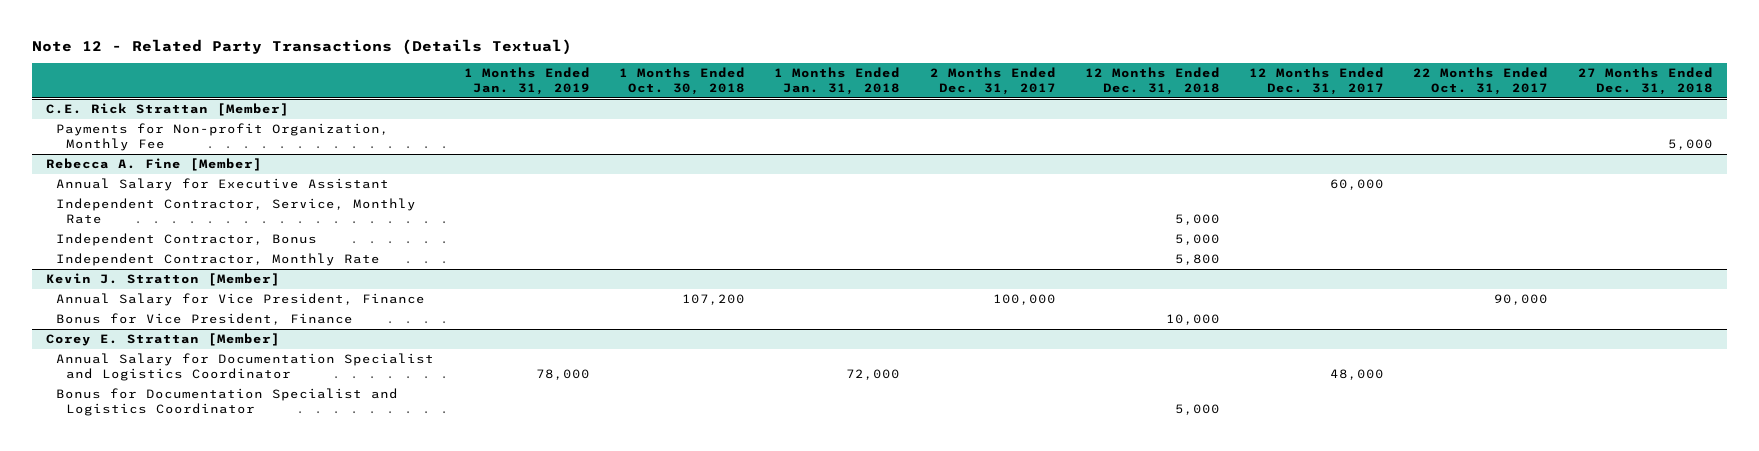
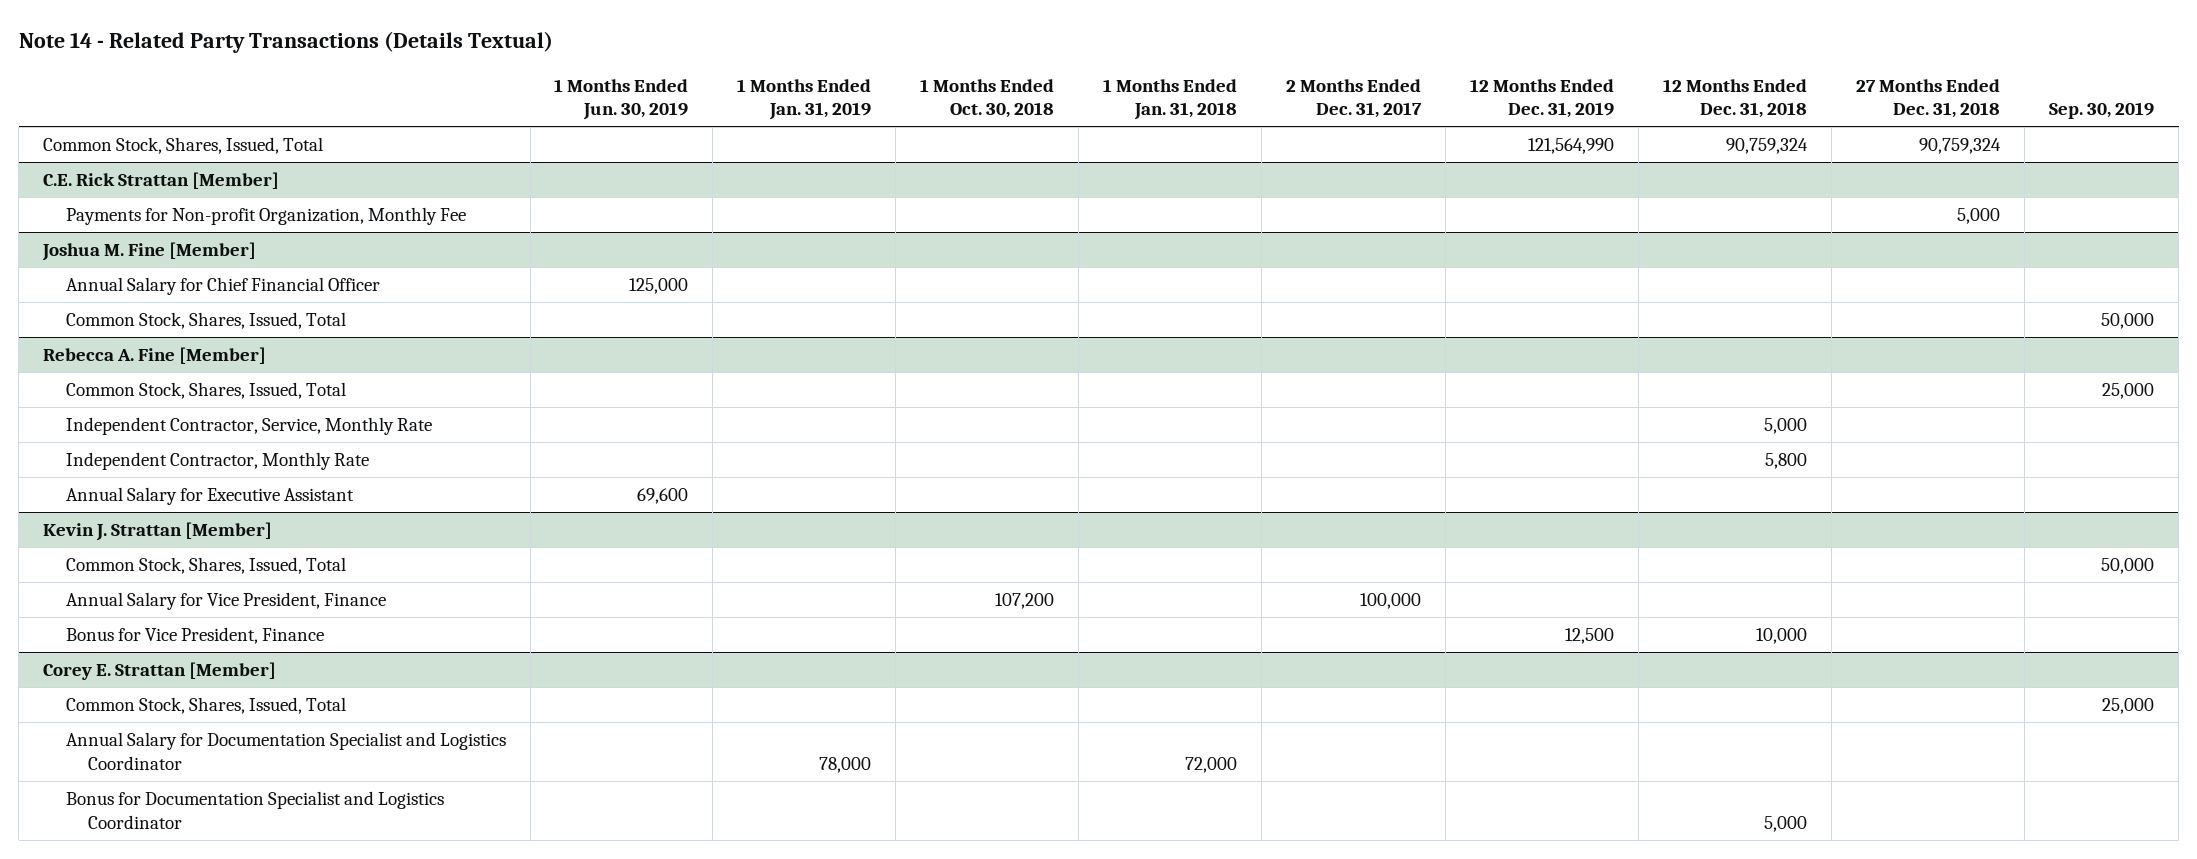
[31,38,572,55] Note 12 - Related Party Transactions (Details Textual) -> [18,31,553,54] Note 14 - Related Party Transactions (Details Textual)
[1249,67,1385,95] 12 Months Ended Dec. 31, 2017 -> none
[1413,67,1549,95] 22 Months Ended Oct. 31, 2017 -> none
none -> [554,78,689,121] 1 Months Ended Jun. 30, 2019
none -> [1470,78,1615,119] 12 Months Ended Dec. 31, 2019
none -> [2049,102,2155,120] Sep. 30, 2019
none -> [43,137,324,155] Common Stock, Shares, Issued, Total
none -> [42,242,257,262] Joshua M. Fine [Member]
none -> [65,277,380,296] Annual Salary for Chief Financial Officer
none -> [65,312,346,330] Common Stock, Shares, Issued, Total
none -> [65,382,346,400] Common Stock, Shares, Issued, Total
[56,233,318,247] Independent Contractor, Bonus -> none
[56,178,390,192] Annual Salary for Executive Assistant -> [65,487,354,506] Annual Salary for Executive Assistant
[46,273,281,287] Kevin J. Stratton [Member] -> [43,522,273,542] Kevin J. Strattan [Member]
none -> [65,557,346,575] Common Stock, Shares, Issued, Total
none -> [65,697,346,715] Common Stock, Shares, Issued, Total

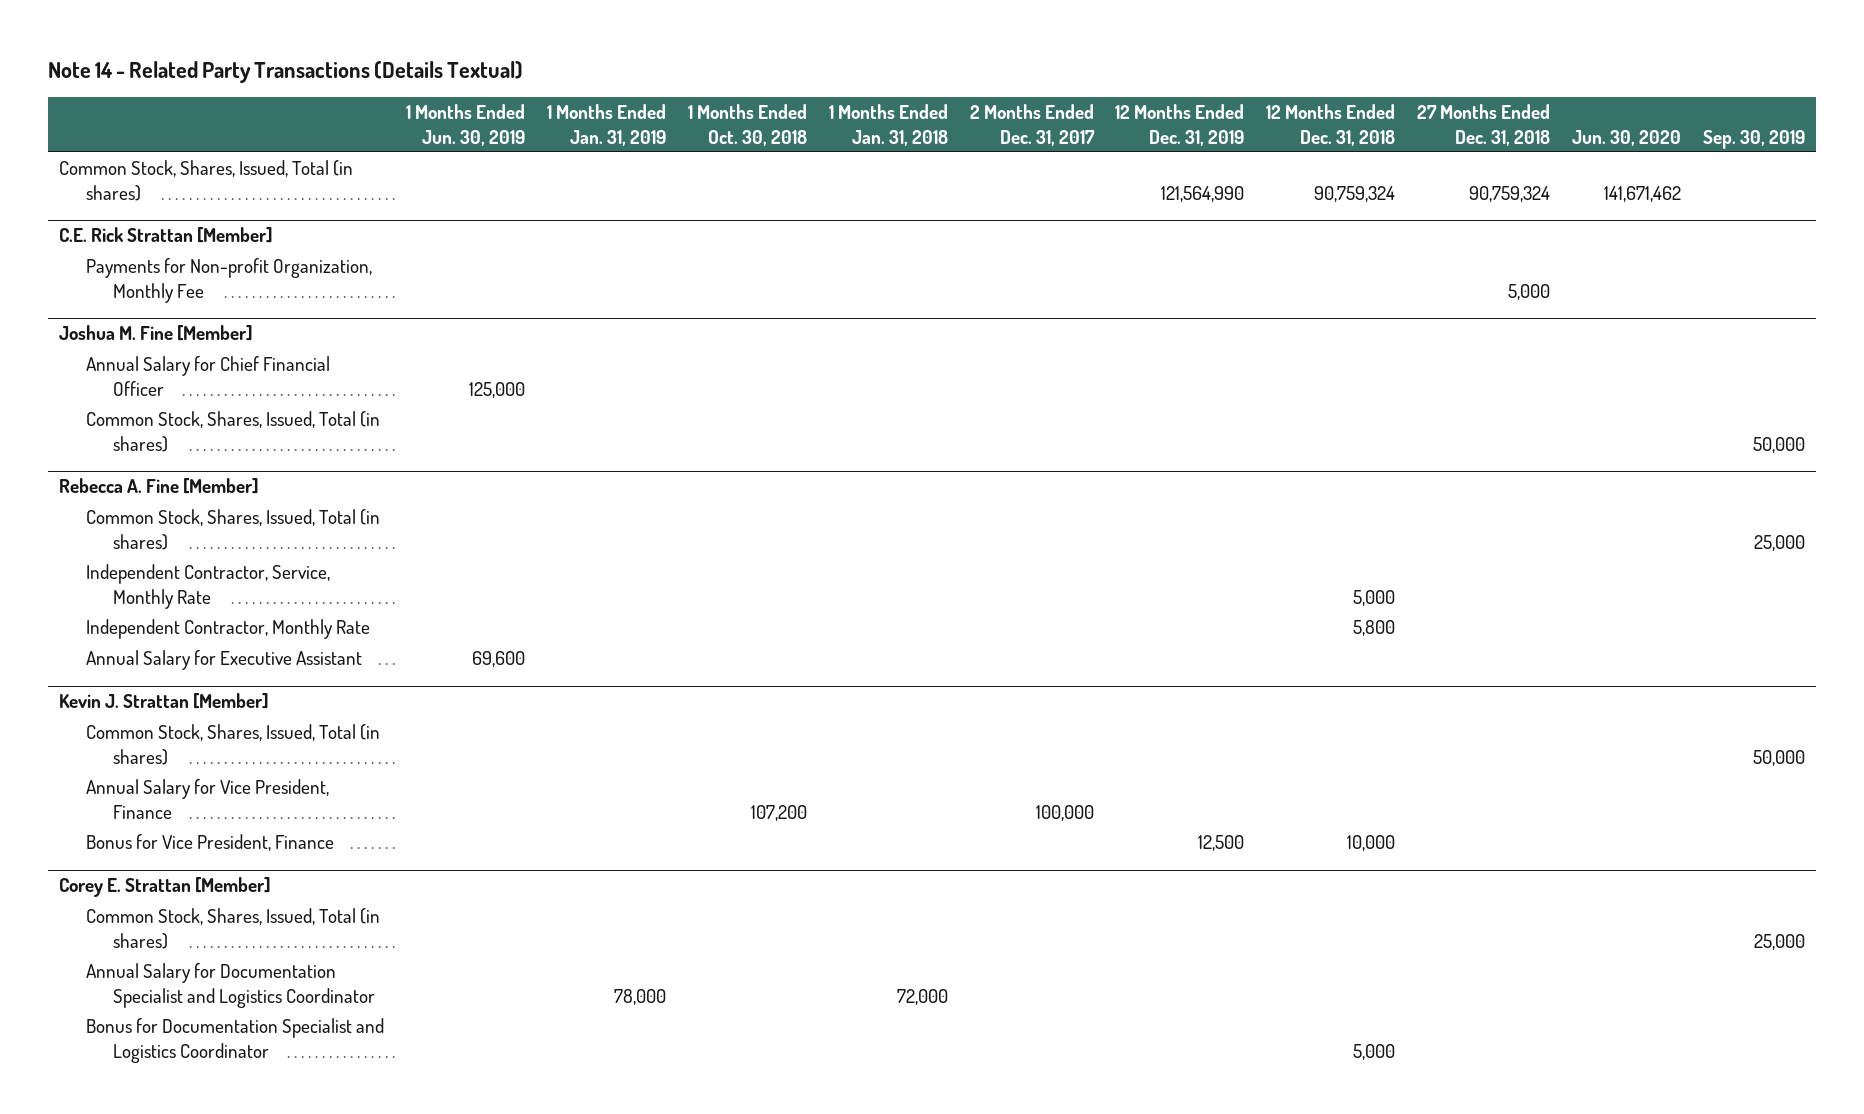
none -> [1571,129,1681,146] Jun. 30, 2020
[43,137,324,155] Common Stock, Shares, Issued, Total -> [59,160,354,201] Common Stock, Shares, Issued, Total (in shares)
[65,312,346,330] Common Stock, Shares, Issued, Total -> [86,411,381,452] Common Stock, Shares, Issued, Total (in shares)
[65,382,346,400] Common Stock, Shares, Issued, Total -> [86,509,381,550] Common Stock, Shares, Issued, Total (in shares)
[65,557,346,575] Common Stock, Shares, Issued, Total -> [86,724,381,765] Common Stock, Shares, Issued, Total (in shares)
[65,697,346,715] Common Stock, Shares, Issued, Total -> [86,908,381,949] Common Stock, Shares, Issued, Total (in shares)

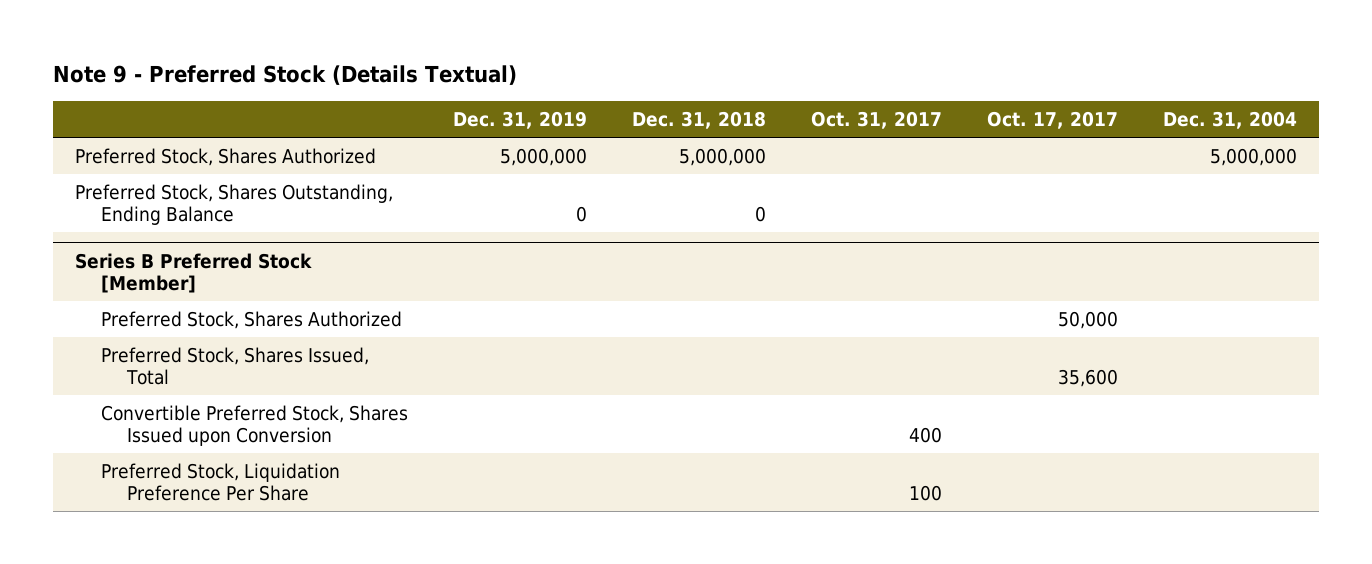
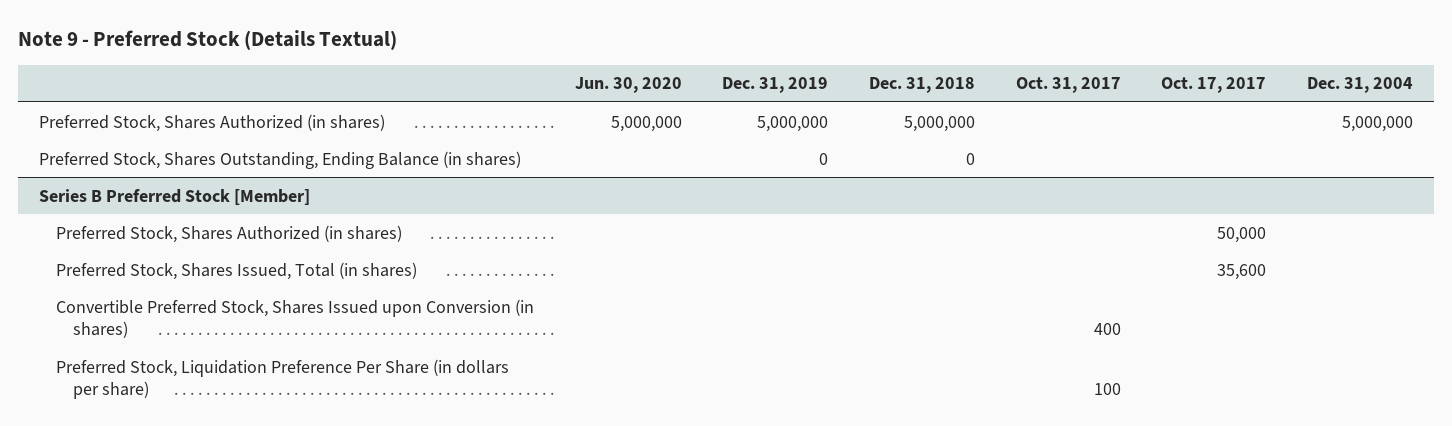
none -> [574,77,682,94] Jun. 30, 2020
[75,148,377,167] Preferred Stock, Shares Authorized -> [38,113,385,132] Preferred Stock, Shares Authorized (in shares)
[75,184,394,225] Preferred Stock, Shares Outstanding, Ending Balance -> [38,150,521,169] Preferred Stock, Shares Outstanding, Ending Balance (in shares)
[100,311,402,330] Preferred Stock, Shares Authorized -> [55,224,402,243] Preferred Stock, Shares Authorized (in shares)
[100,347,369,385] Preferred Stock, Shares Issued, Total -> [55,261,417,280] Preferred Stock, Shares Issued, Total (in shares)
[100,405,408,446] Convertible Preferred Stock, Shares Issued upon Conversion -> [55,298,534,339] Convertible Preferred Stock, Shares Issued upon Conversion (in shares)
[100,463,340,501] Preferred Stock, Liquidation Preference Per Share -> [55,358,509,400] Preferred Stock, Liquidation Preference Per Share (in dollars per share)

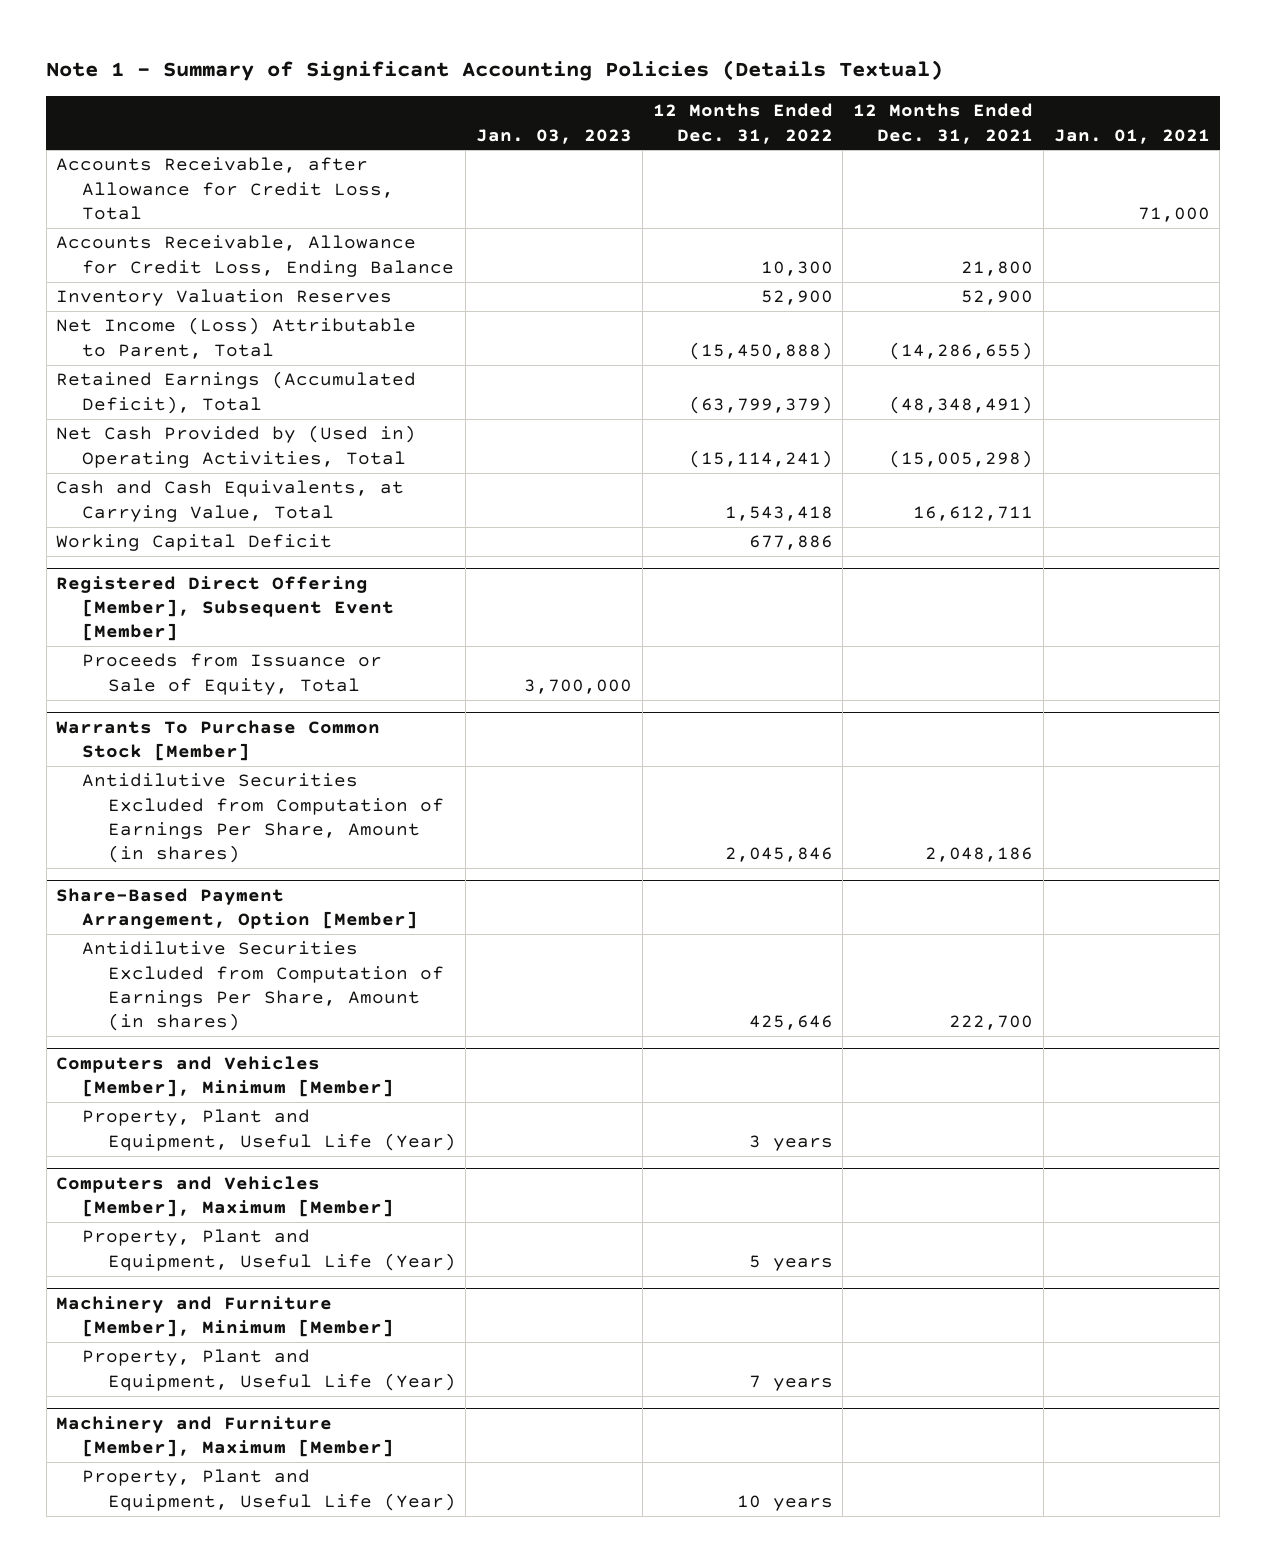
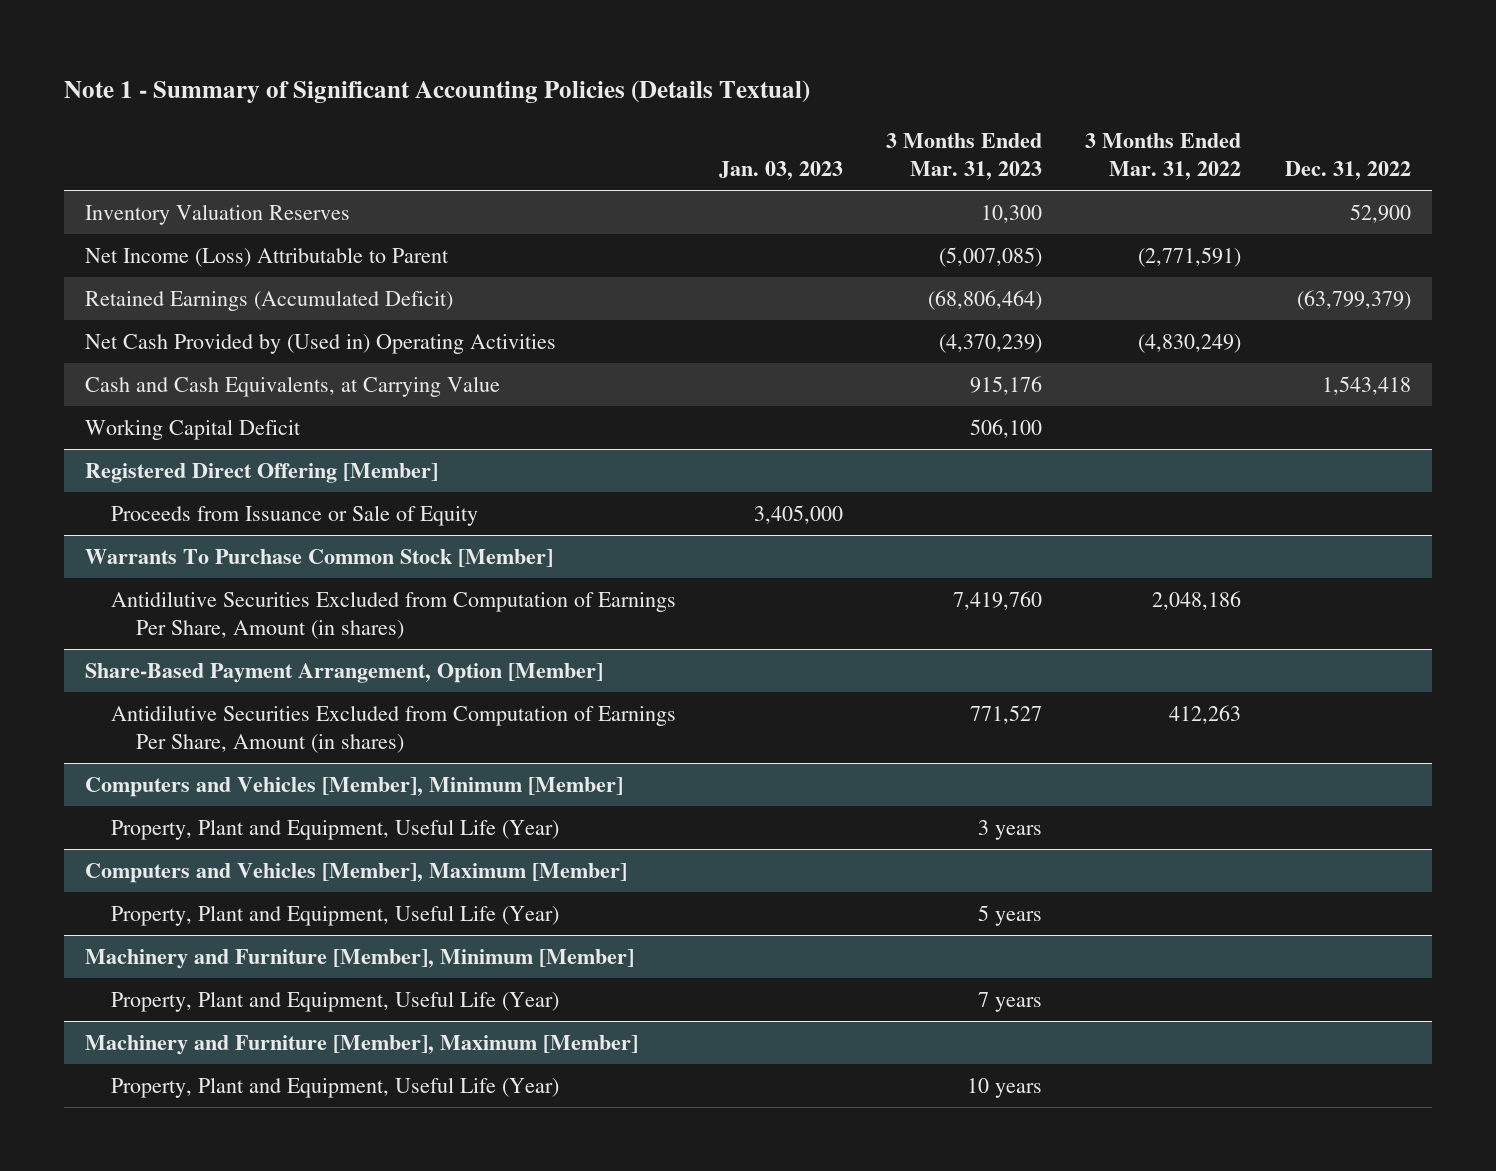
[652,103,833,144] 12 Months Ended Dec. 31, 2022 -> none
[853,103,1034,144] 12 Months Ended Dec. 31, 2021 -> none
[1053,128,1210,144] Jan. 01, 2021 -> none
none -> [886,133,1043,181] 3 Months Ended Mar. 31, 2023
none -> [1085,133,1242,181] 3 Months Ended Mar. 31, 2022
none -> [1284,161,1411,181] Dec. 31, 2022
[56,157,394,220] Accounts Receivable, after Allowance for Credit Loss, Total -> none
[56,235,454,277] Accounts Receivable, Allowance for Credit Loss, Ending Balance -> none
[56,317,417,359] Net Income (Loss) Attributable to Parent, Total -> [85,246,450,267] Net Income (Loss) Attributable to Parent
[56,371,417,414] Retained Earnings (Accumulated Deficit), Total -> [85,289,454,311] Retained Earnings (Accumulated Deficit)
[56,425,417,468] Net Cash Provided by (Used in) Operating Activities, Total -> [85,333,557,354] Net Cash Provided by (Used in) Operating Activities
[56,480,405,522] Cash and Cash Equivalents, at Carrying Value, Total -> [85,375,501,397] Cash and Cash Equivalents, at Carrying Value
[56,575,394,642] Registered Direct Offering [Member], Subsequent Event [Member] -> [85,462,439,483] Registered Direct Offering [Member]
[81,653,382,695] Proceeds from Issuance or Sale of Equity, Total -> [110,504,478,526] Proceeds from Issuance or Sale of Equity
[524,678,633,694] 3,700,000 -> [753,504,843,524] 3,405,000

